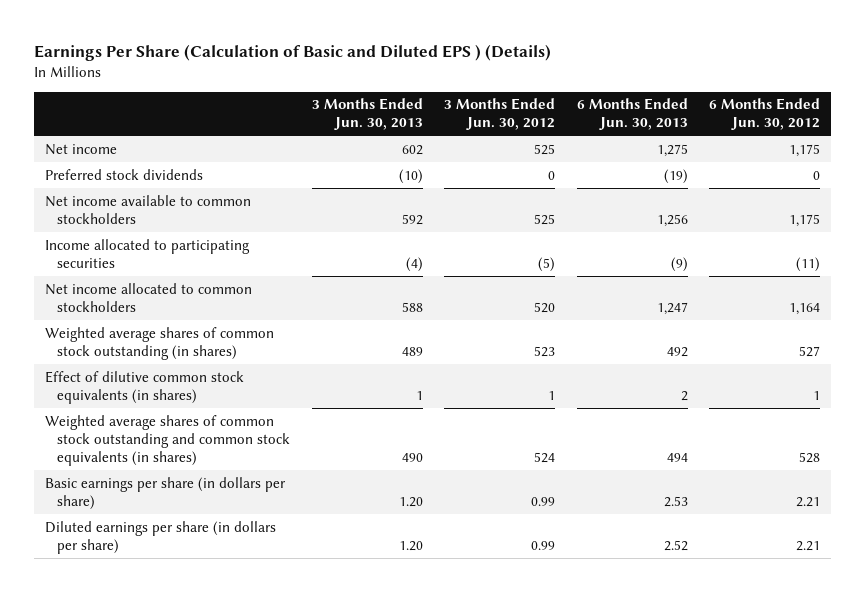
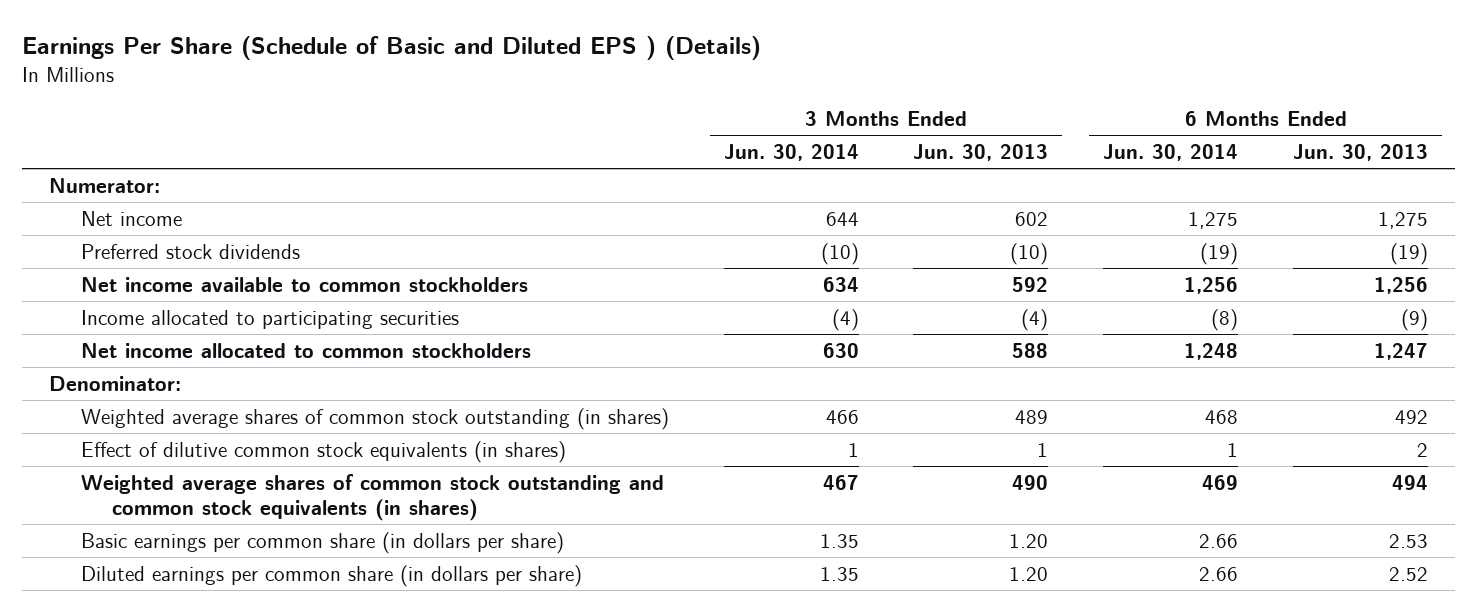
[33,43,551,61] Earnings Per Share (Calculation of Basic and Diluted EPS ) (Details) -> [21,36,761,61] Earnings Per Share (Schedule of Basic and Diluted EPS ) (Details)
[444,98,556,131] 3 Months Ended Jun. 30, 2012 -> none
[709,98,821,131] 6 Months Ended Jun. 30, 2012 -> none
none -> [723,144,859,162] Jun. 30, 2014
none -> [1103,144,1239,162] Jun. 30, 2014
none -> [49,177,161,193] Numerator:
none -> [49,375,182,391] Denominator:
[44,476,286,510] Basic earnings per share (in dollars per share) -> [80,531,564,554] Basic earnings per common share (in dollars per share)
[44,520,276,554] Diluted earnings per share (in dollars per share) -> [80,564,582,587] Diluted earnings per common share (in dollars per share)

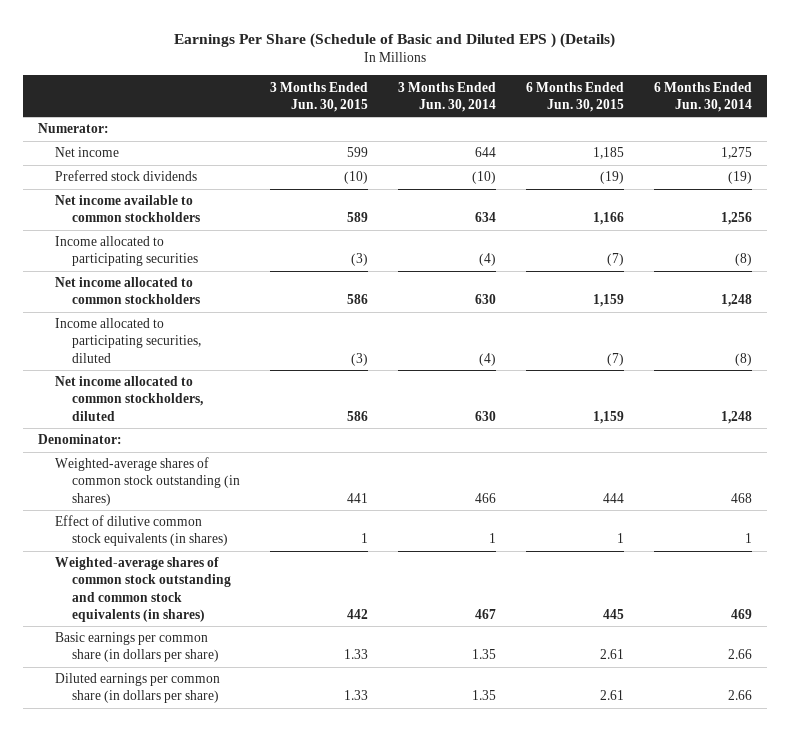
[913,144,1049,162] Jun. 30, 2013 -> none
[1292,144,1428,162] Jun. 30, 2013 -> none
none -> [270,81,369,112] 3 Months Ended Jun. 30, 2015
none -> [526,81,625,112] 6 Months Ended Jun. 30, 2015
none -> [55,318,202,363] Income allocated to participating securities, diluted
none -> [55,376,204,421] Net income allocated to common stockholders, diluted
[80,407,669,430] Weighted average shares of common stock outstanding (in shares) -> [55,457,241,506] Weighted-average shares of common stock outstanding (in shares)
[80,473,664,521] Weighted average shares of common stock outstanding and common stock equivalents (in shares) -> [55,557,232,622] Weighted-average shares of common stock outstanding and common stock equivalents (in shares)

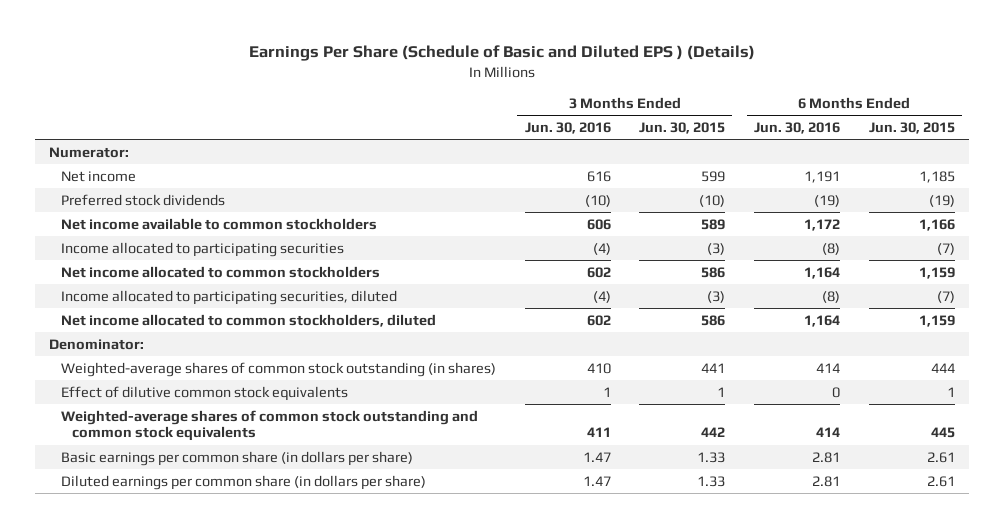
[398,81,497,112] 3 Months Ended Jun. 30, 2014 -> none
[654,81,753,112] 6 Months Ended Jun. 30, 2014 -> none
none -> [524,121,611,134] Jun. 30, 2016
none -> [754,121,841,134] Jun. 30, 2016
[55,515,229,547] Effect of dilutive common stock equivalents (in shares) -> [60,385,348,401] Effect of dilutive common stock equivalents
[55,557,232,622] Weighted-average shares of common stock outstanding and common stock equivalents (in shares) -> [60,409,478,442] Weighted-average shares of common stock outstanding and common stock equivalents

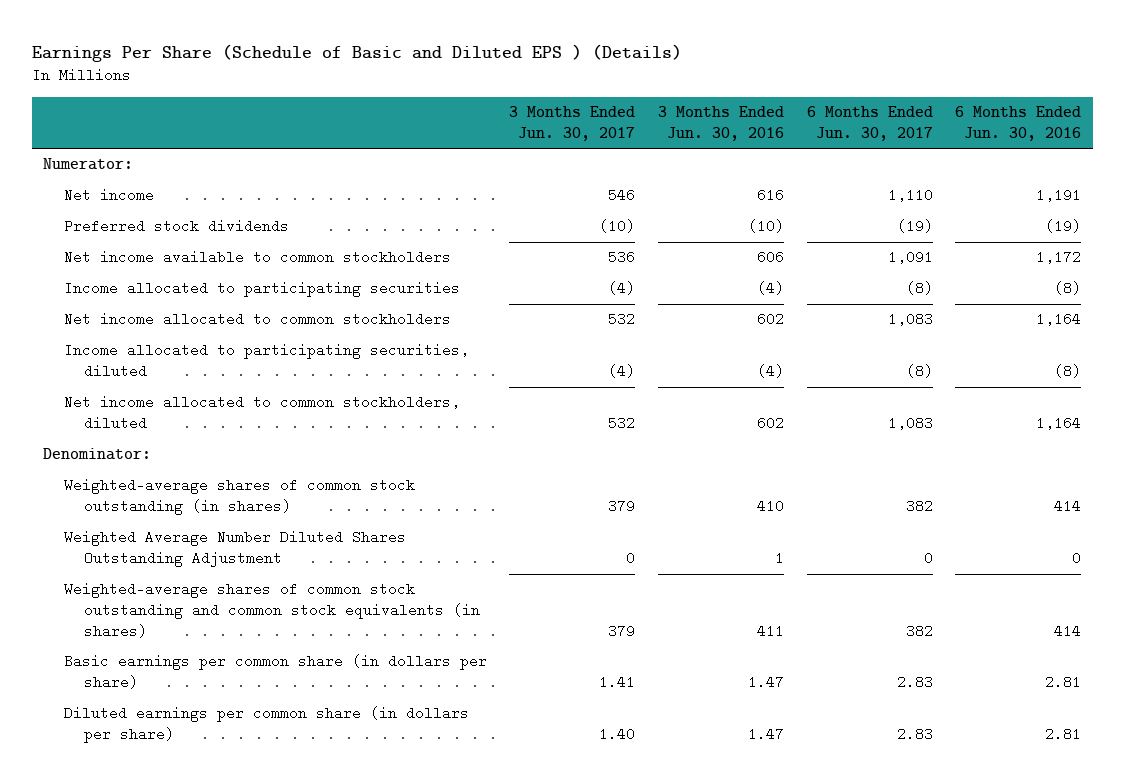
[639,121,726,134] Jun. 30, 2015 -> none
[868,121,955,134] Jun. 30, 2015 -> none
none -> [509,106,636,142] 3 Months Ended Jun. 30, 2017
none -> [806,106,933,142] 6 Months Ended Jun. 30, 2017
[60,385,348,401] Effect of dilutive common stock equivalents -> [63,530,406,568] Weighted Average Number Diluted Shares Outstanding Adjustment
[60,409,478,442] Weighted-average shares of common stock outstanding and common stock equivalents -> [63,582,481,638] Weighted-average shares of common stock outstanding and common stock equivalents (in shares)

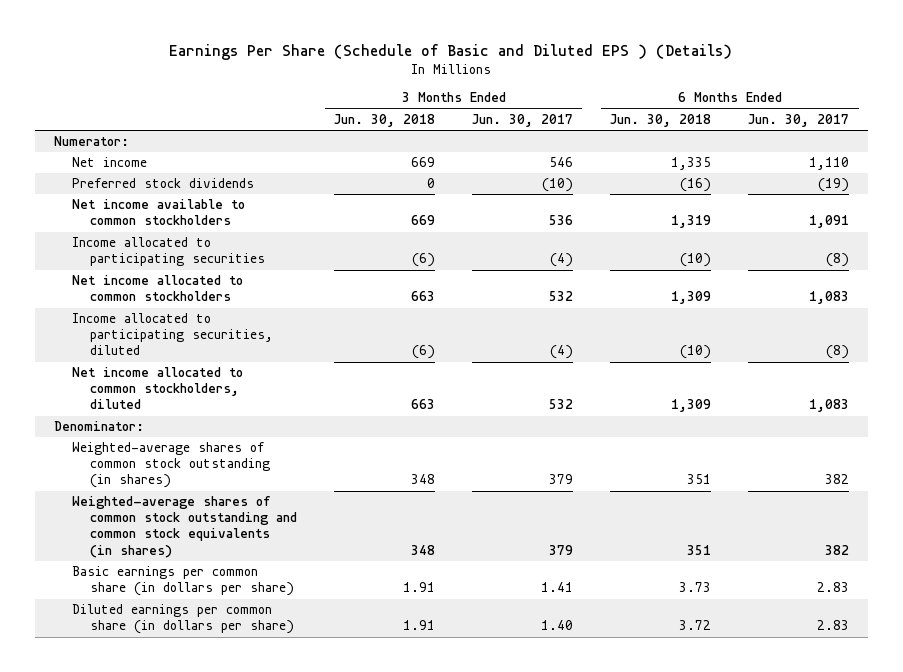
[657,106,784,142] 3 Months Ended Jun. 30, 2016 -> none
[955,106,1082,142] 6 Months Ended Jun. 30, 2016 -> none
none -> [334,113,436,127] Jun. 30, 2018
none -> [610,113,712,127] Jun. 30, 2018
[63,530,406,568] Weighted Average Number Diluted Shares Outstanding Adjustment -> none

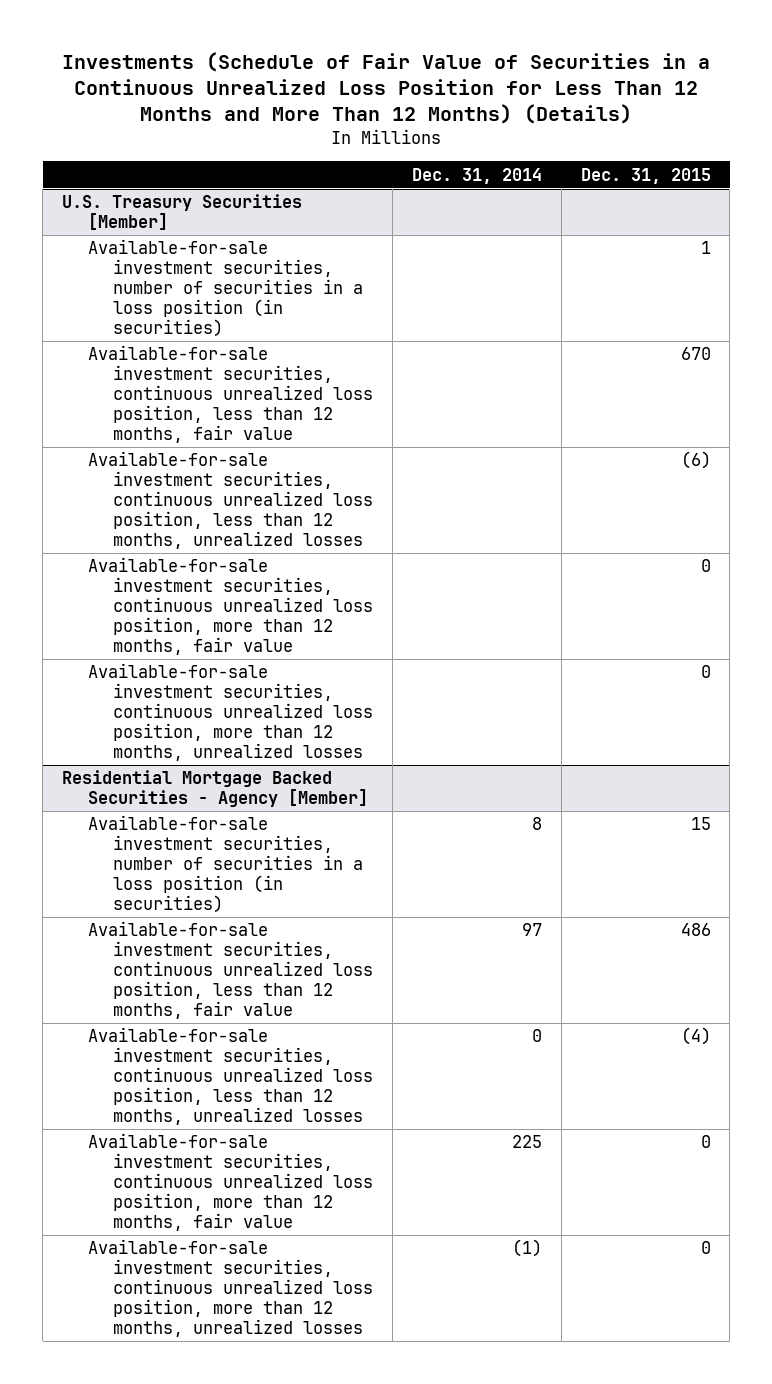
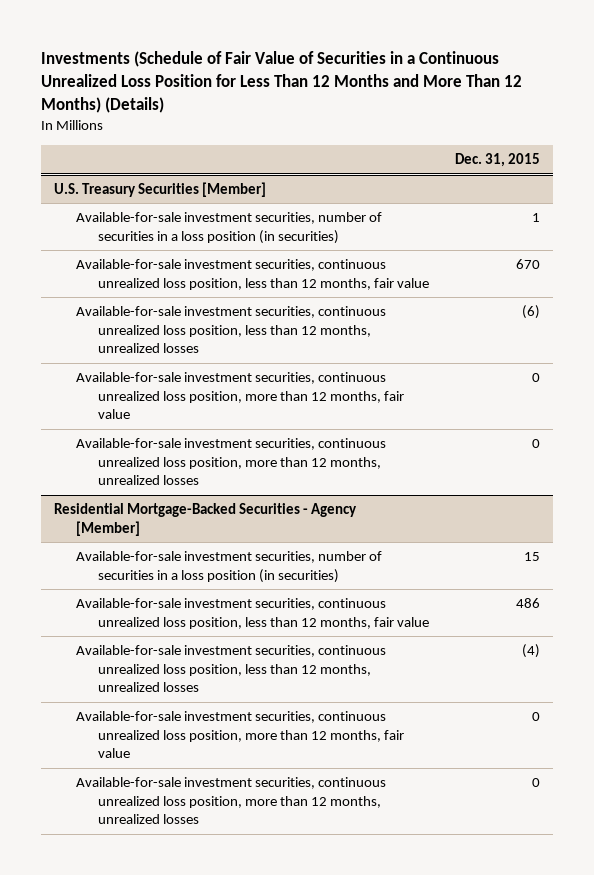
[411,167,542,184] Dec. 31, 2014 -> none
[61,770,368,808] Residential Mortgage Backed Securities - Agency [Member] -> [53,503,357,536] Residential Mortgage-Backed Securities - Agency [Member]

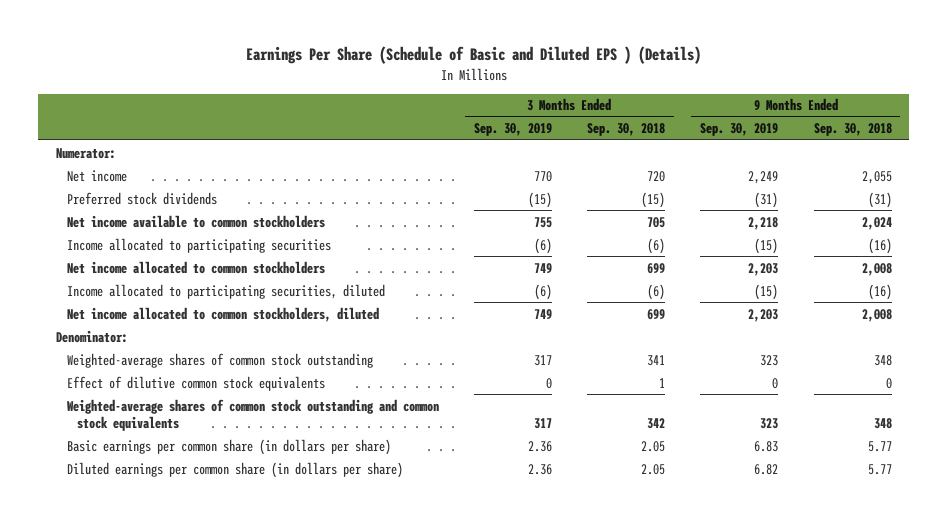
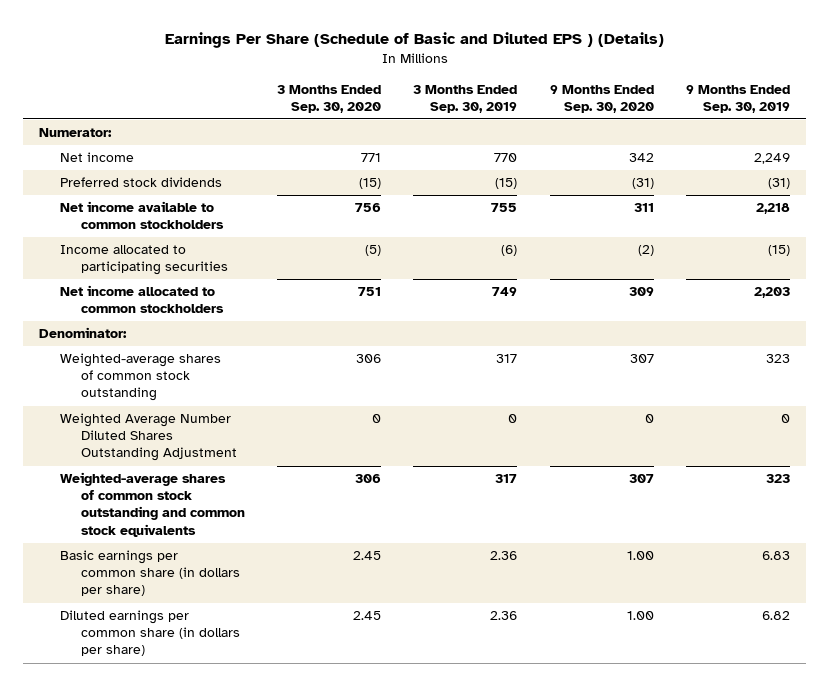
[587,123,666,137] Sep. 30, 2018 -> none
[813,123,892,137] Sep. 30, 2018 -> none
none -> [277,84,382,113] 3 Months Ended Sep. 30, 2020
none -> [549,84,654,113] 9 Months Ended Sep. 30, 2020
[66,283,385,299] Income allocated to participating securities, diluted -> none
[66,306,379,322] Net income allocated to common stockholders, diluted -> none
[66,375,325,391] Effect of dilutive common stock equivalents -> [59,413,237,462] Weighted Average Number Diluted Shares Outstanding Adjustment

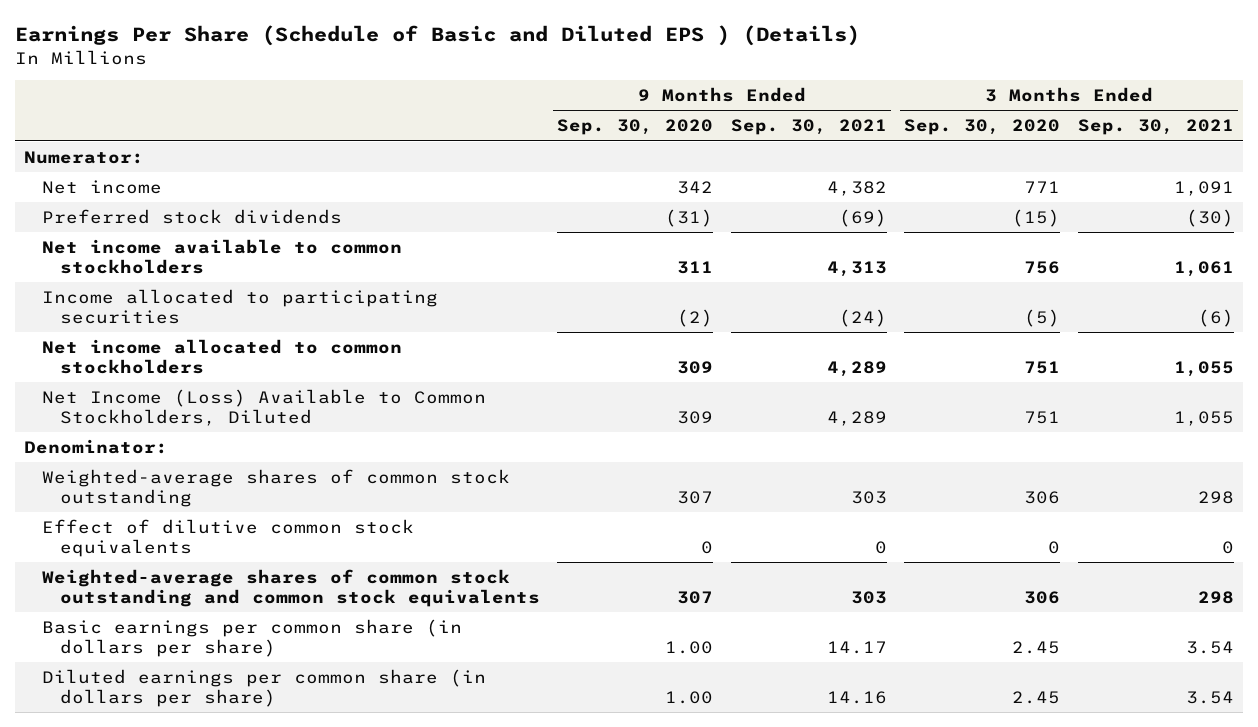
[413,84,518,113] 3 Months Ended Sep. 30, 2019 -> none
[686,84,791,113] 9 Months Ended Sep. 30, 2019 -> none
none -> [730,119,887,136] Sep. 30, 2021
none -> [1077,119,1234,136] Sep. 30, 2021
none -> [42,388,487,426] Net Income (Loss) Available to Common Stockholders, Diluted
[59,413,237,462] Weighted Average Number Diluted Shares Outstanding Adjustment -> [42,518,415,557] Effect of dilutive common stock equivalents

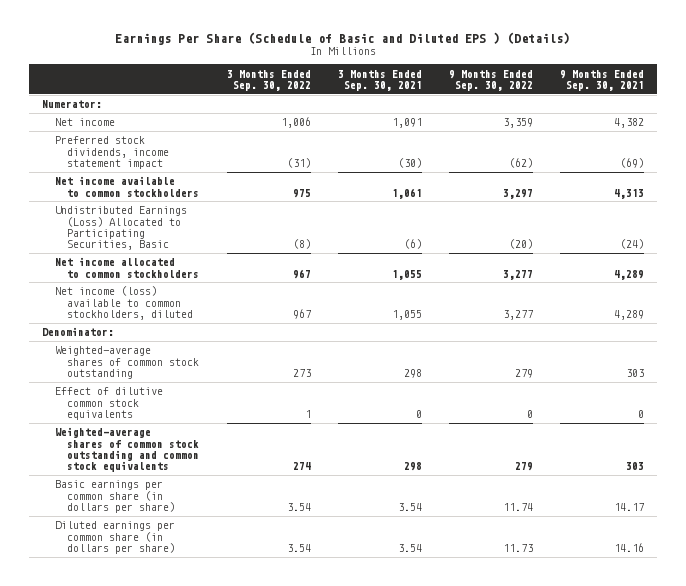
[557,119,714,136] Sep. 30, 2020 -> none
[904,119,1061,136] Sep. 30, 2020 -> none
none -> [226,69,311,91] 3 Months Ended Sep. 30, 2022
none -> [448,69,533,91] 9 Months Ended Sep. 30, 2022
[42,208,343,224] Preferred stock dividends -> [54,136,170,169] Preferred stock dividends, income statement impact
[42,288,439,324] Income allocated to participating securities -> [54,206,187,251] Undistributed Earnings (Loss) Allocated to Participating Securities, Basic
[42,388,487,426] Net Income (Loss) Available to Common Stockholders, Diluted -> [54,286,194,320] Net income (loss) available to common stockholders, diluted

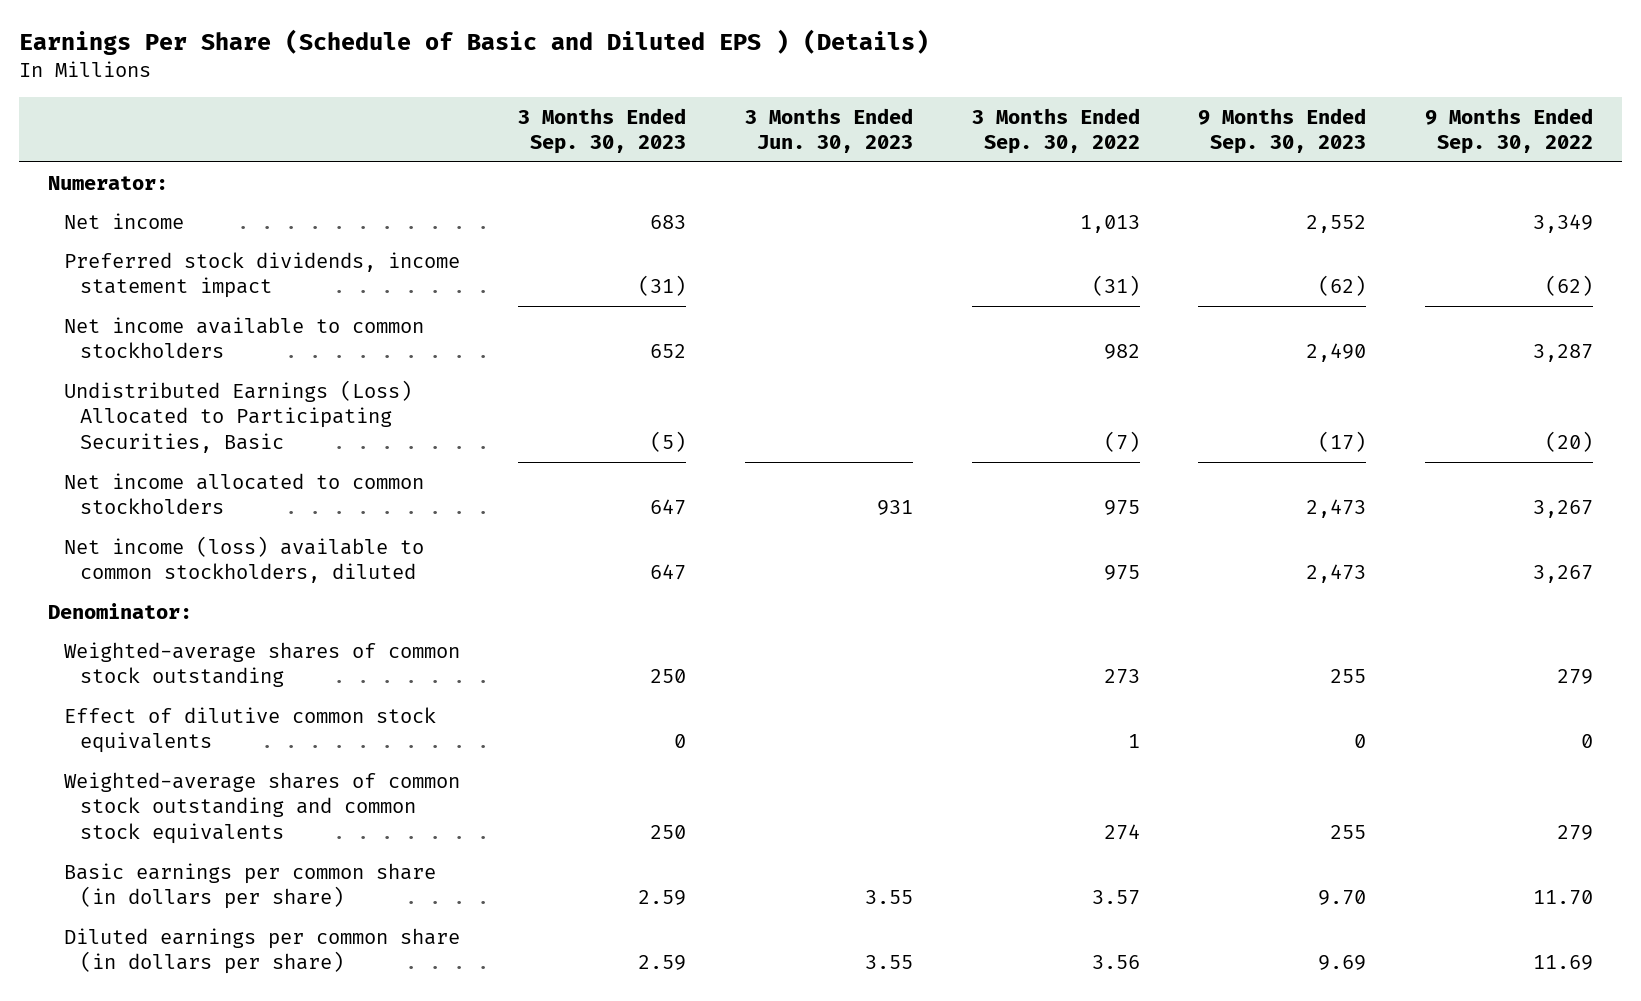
[337,69,422,91] 3 Months Ended Sep. 30, 2021 -> none
[559,69,644,91] 9 Months Ended Sep. 30, 2021 -> none
none -> [518,107,687,155] 3 Months Ended Sep. 30, 2023
none -> [745,107,914,154] 3 Months Ended Jun. 30, 2023
none -> [1198,107,1367,155] 9 Months Ended Sep. 30, 2023
[280,117,311,129] 1,006 -> [1079,214,1140,233] 1,013
[502,118,533,129] 3,359 -> [1532,213,1593,233] 3,349
[292,188,311,198] 975 -> [1103,344,1140,360] 982
[502,188,533,199] 3,297 -> [1532,344,1593,363] 3,287
[292,239,311,250] (8) -> [1103,431,1140,453] (7)
[292,268,311,279] 967 -> [1103,500,1140,516] 975
[502,269,533,280] 3,277 -> [1532,500,1593,519] 3,267
[292,308,311,319] 967 -> [1103,565,1140,581] 975
[502,309,533,320] 3,277 -> [1532,565,1593,584] 3,267
[286,502,311,511] 3.54 -> [1091,890,1140,906] 3.57
[502,502,533,511] 11.74 -> [1532,890,1593,906] 11.70
[286,543,311,552] 3.54 -> [1091,955,1140,970] 3.56
[502,543,533,552] 11.73 -> [1532,955,1593,971] 11.69

